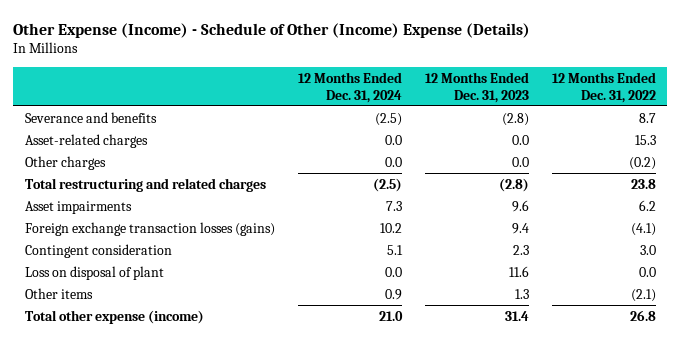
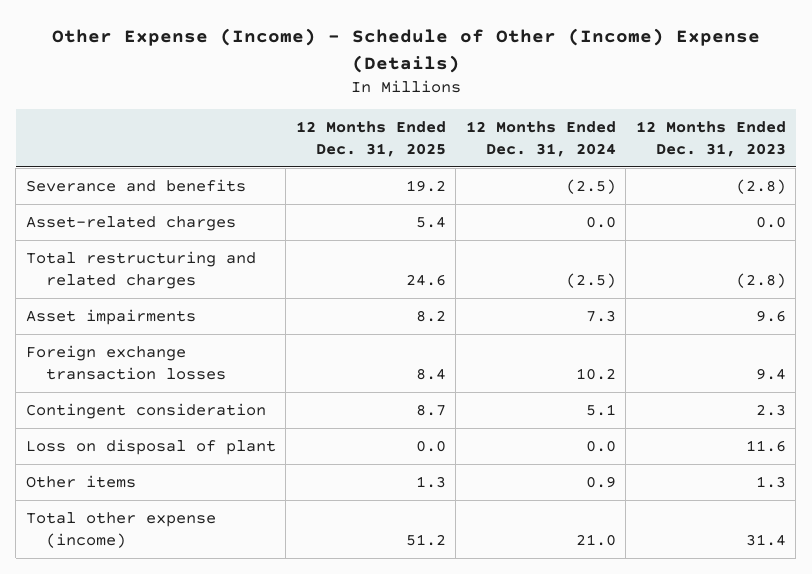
[551,72,656,103] 12 Months Ended Dec. 31, 2022 -> none
none -> [295,121,446,157] 12 Months Ended Dec. 31, 2025
[24,155,106,170] Other charges -> none
[24,221,275,236] Foreign exchange transaction losses (gains) -> [25,344,226,380] Foreign exchange transaction losses

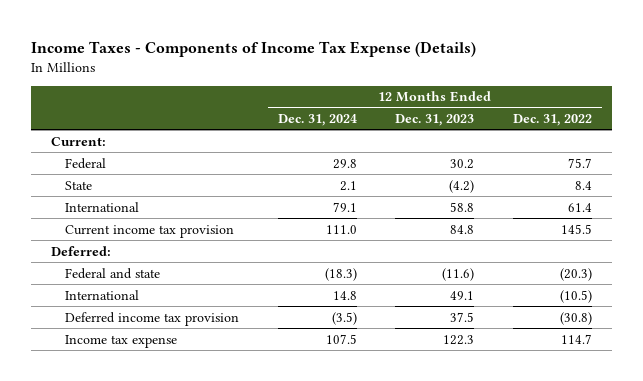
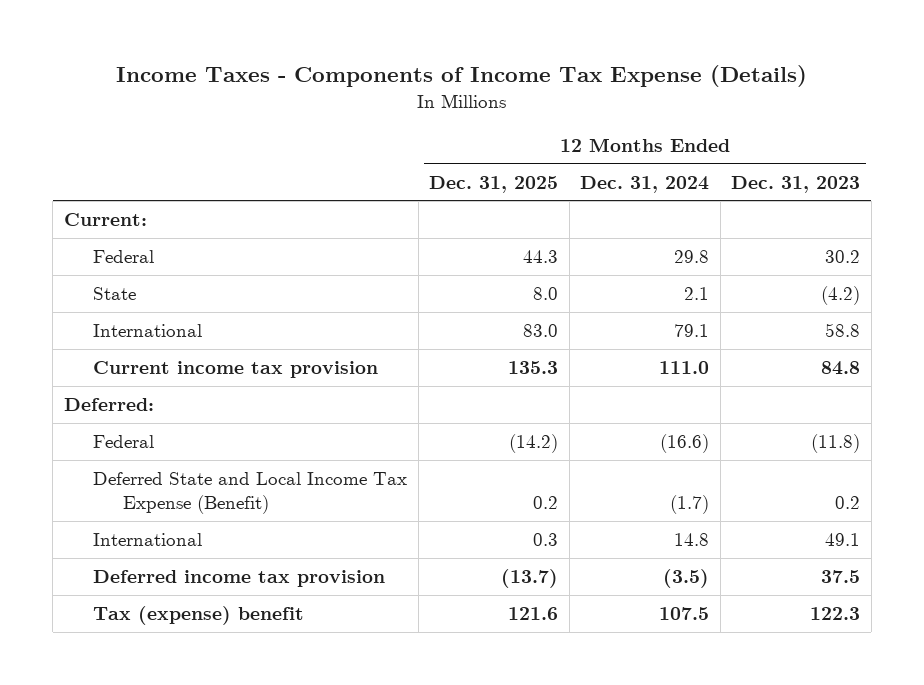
[513,113,593,126] Dec. 31, 2022 -> none
none -> [429,175,559,193] Dec. 31, 2025
[64,267,160,279] Federal and state -> none
none -> [93,434,155,448] Federal
none -> [93,471,408,515] Deferred State and Local Income Tax Expense (Benefit)
[64,334,177,348] Income tax expense -> [93,605,305,625] Tax (expense) benefit

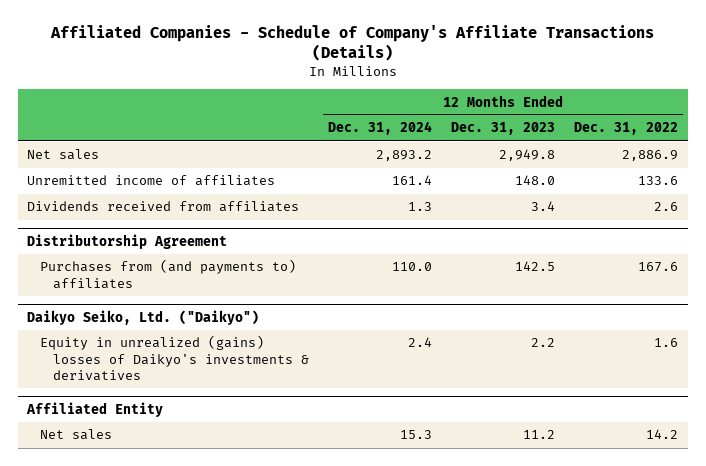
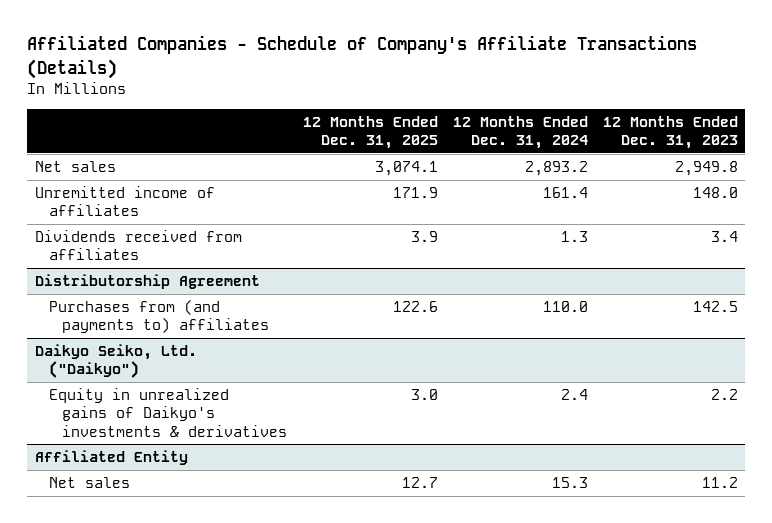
[574,122,679,136] Dec. 31, 2022 -> none
none -> [302,115,438,149] 12 Months Ended Dec. 31, 2025
[40,335,310,382] Equity in unrealized (gains) losses of Daikyo's investments & derivatives -> [48,388,288,437] Equity in unrealized gains of Daikyo's investments & derivatives

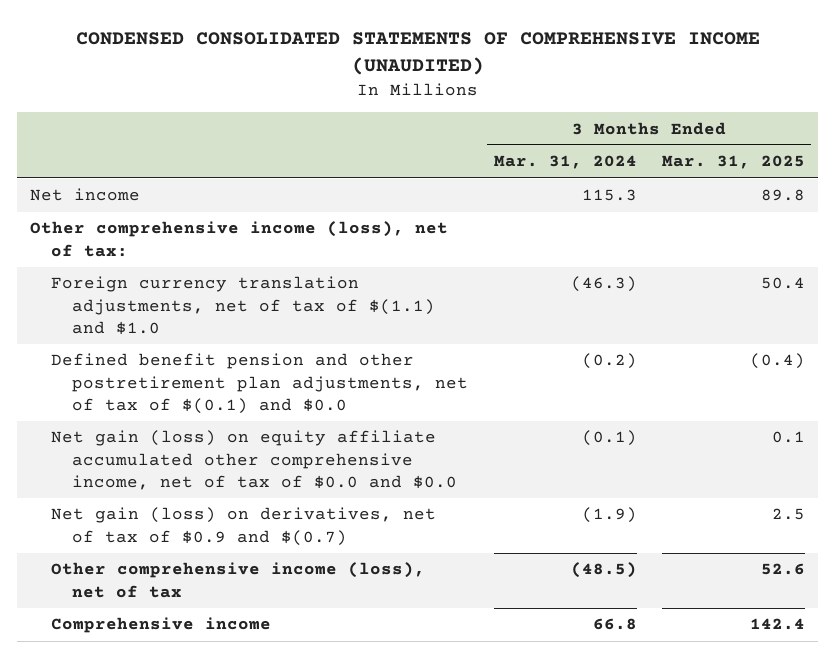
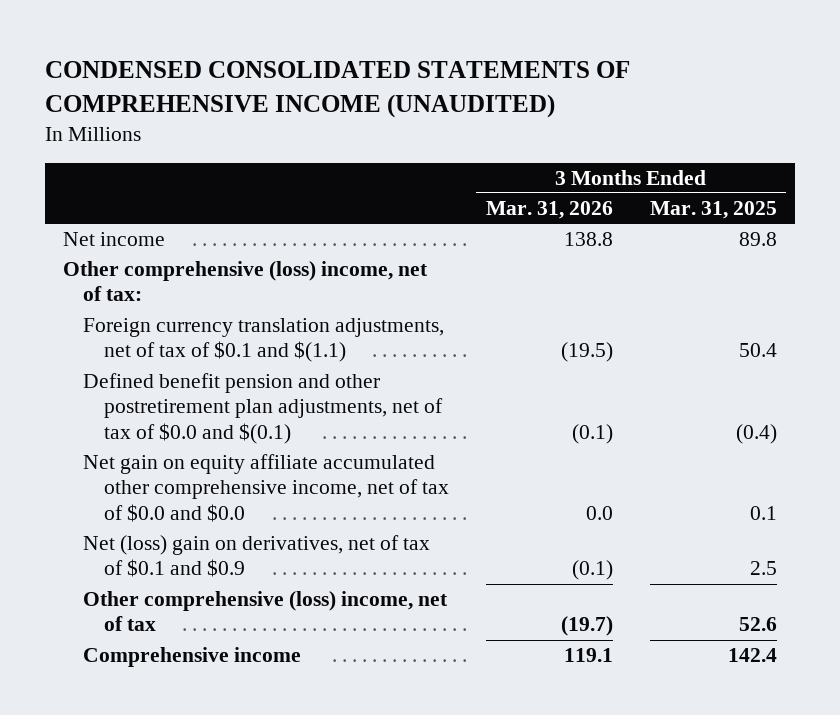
[493,155,637,170] Mar. 31, 2024 -> none
none -> [485,201,613,220] Mar. 31, 2026
[29,221,448,257] Other comprehensive income (loss), net of tax: -> [63,261,429,302] Other comprehensive (loss) income, net of tax:
[51,276,436,336] Foreign currency translation adjustments, net of tax of $(1.1) and $1.0 -> [83,318,445,363] Foreign currency translation adjustments, net of tax of $0.1 and $(1.1)
[51,353,469,415] Defined benefit pension and other postretirement plan adjustments, net of tax of $(0.1) and $0.0 -> [83,373,443,444] Defined benefit pension and other postretirement plan adjustments, net of tax of $0.0 and $(0.1)
[51,430,458,491] Net gain (loss) on equity affiliate accumulated other comprehensive income, net of tax of $0.0 and $0.0 -> [83,454,449,522] Net gain on equity affiliate accumulated other comprehensive income, net of tax of $0.0 and $0.0
[51,507,437,546] Net gain (loss) on derivatives, net of tax of $0.9 and $(0.7) -> [83,535,431,578] Net (loss) gain on derivatives, net of tax of $0.1 and $0.9
[51,562,426,598] Other comprehensive income (loss), net of tax -> [83,591,449,632] Other comprehensive (loss) income, net of tax

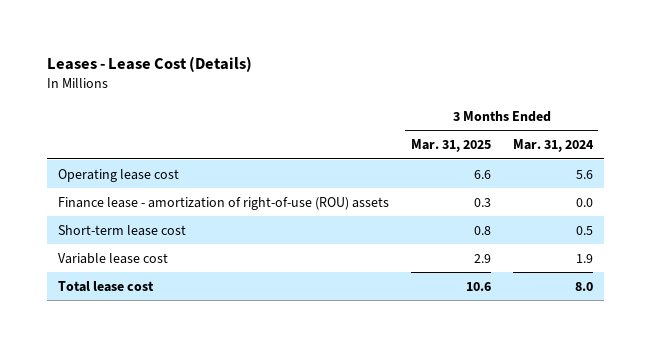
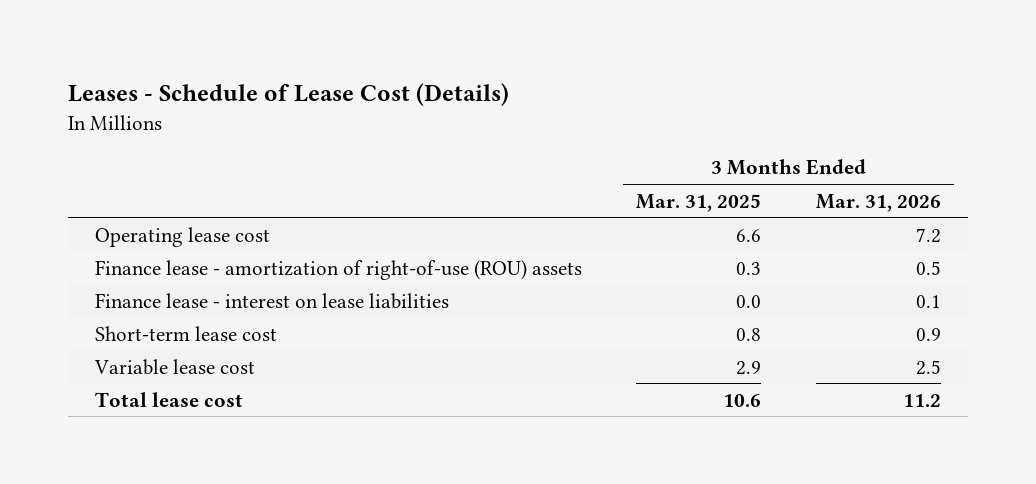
[47,55,253,72] Leases - Lease Cost (Details) -> [68,83,510,107] Leases - Schedule of Lease Cost (Details)
[512,139,594,153] Mar. 31, 2024 -> none
none -> [815,193,941,212] Mar. 31, 2026
none -> [95,292,450,309] Finance lease - interest on lease liabilities

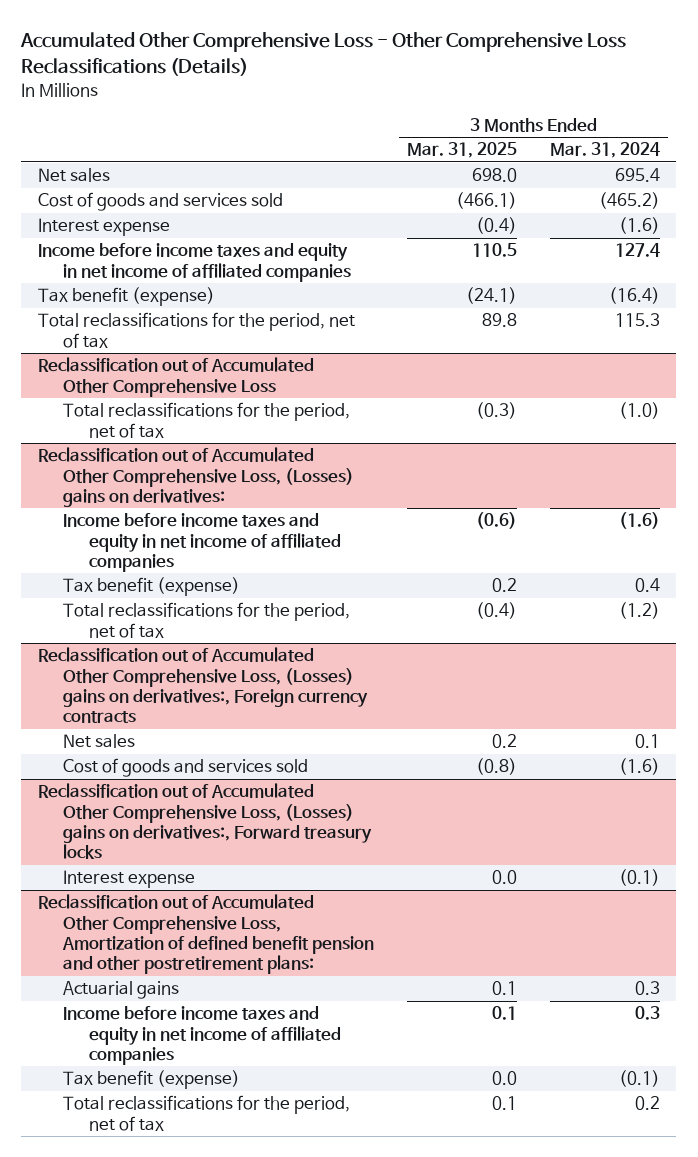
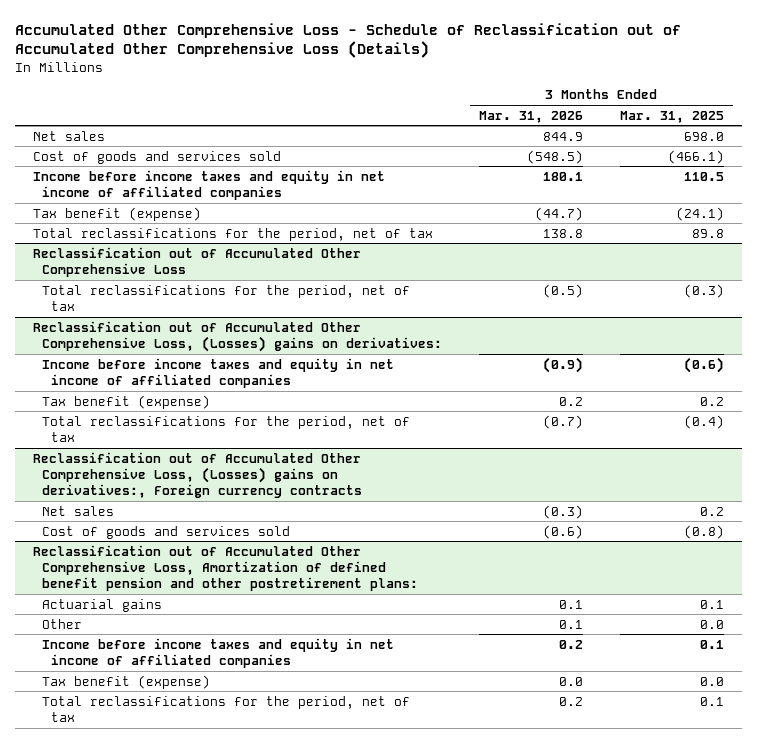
[20,32,627,77] Accumulated Other Comprehensive Loss - Other Comprehensive Loss Reclassifications (Details) -> [14,22,681,59] Accumulated Other Comprehensive Loss - Schedule of Reclassification out of Accumulated Other Comprehensive Loss (Details)
[550,142,661,159] Mar. 31, 2024 -> none
none -> [479,110,584,123] Mar. 31, 2026
[37,218,170,237] Interest expense -> none
[37,783,373,860] Reclassification out of Accumulated Other Comprehensive Loss, (Losses) gains on derivatives:, Forward treasury locks -> none
[63,870,196,889] Interest expense -> none
none -> [42,618,83,629] Other

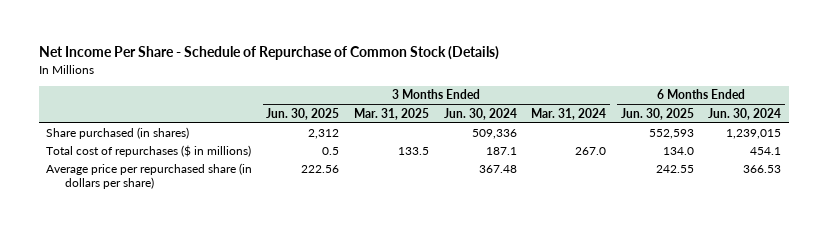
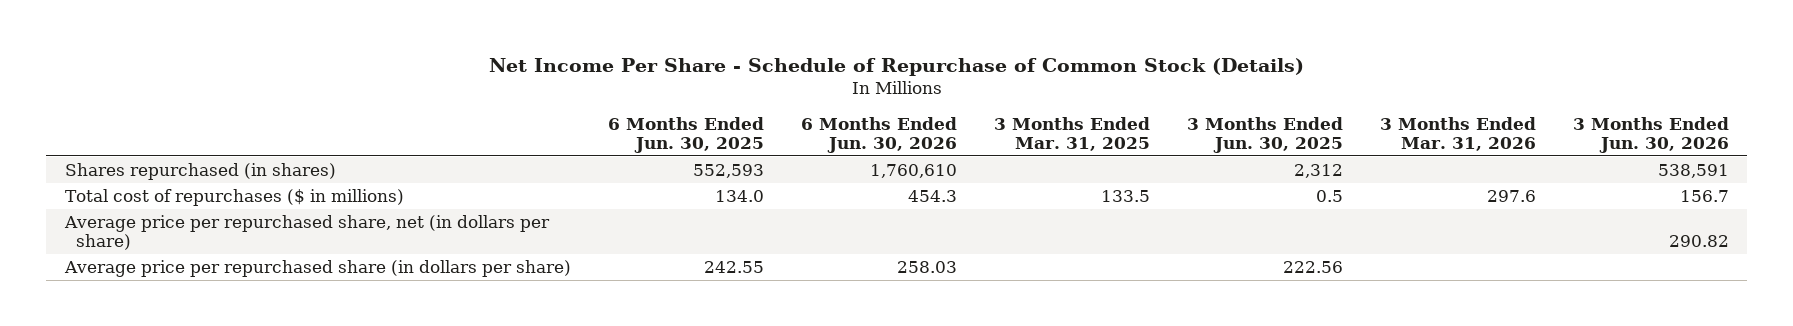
[443,107,517,120] Jun. 30, 2024 -> none
[531,107,607,120] Mar. 31, 2024 -> none
[708,107,782,120] Jun. 30, 2024 -> none
none -> [800,116,957,154] 6 Months Ended Jun. 30, 2026
none -> [1379,116,1536,152] 3 Months Ended Mar. 31, 2026
none -> [1572,116,1729,154] 3 Months Ended Jun. 30, 2026
[45,126,189,139] Share purchased (in shares) -> [64,162,336,180] Shares repurchased (in shares)
none -> [63,214,550,251] Average price per repurchased share, net (in dollars per share)

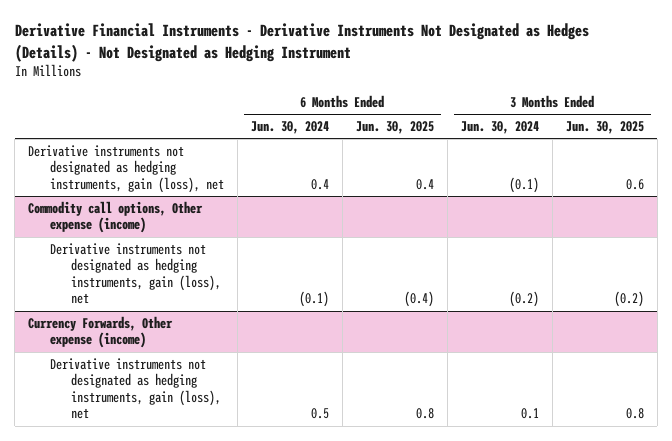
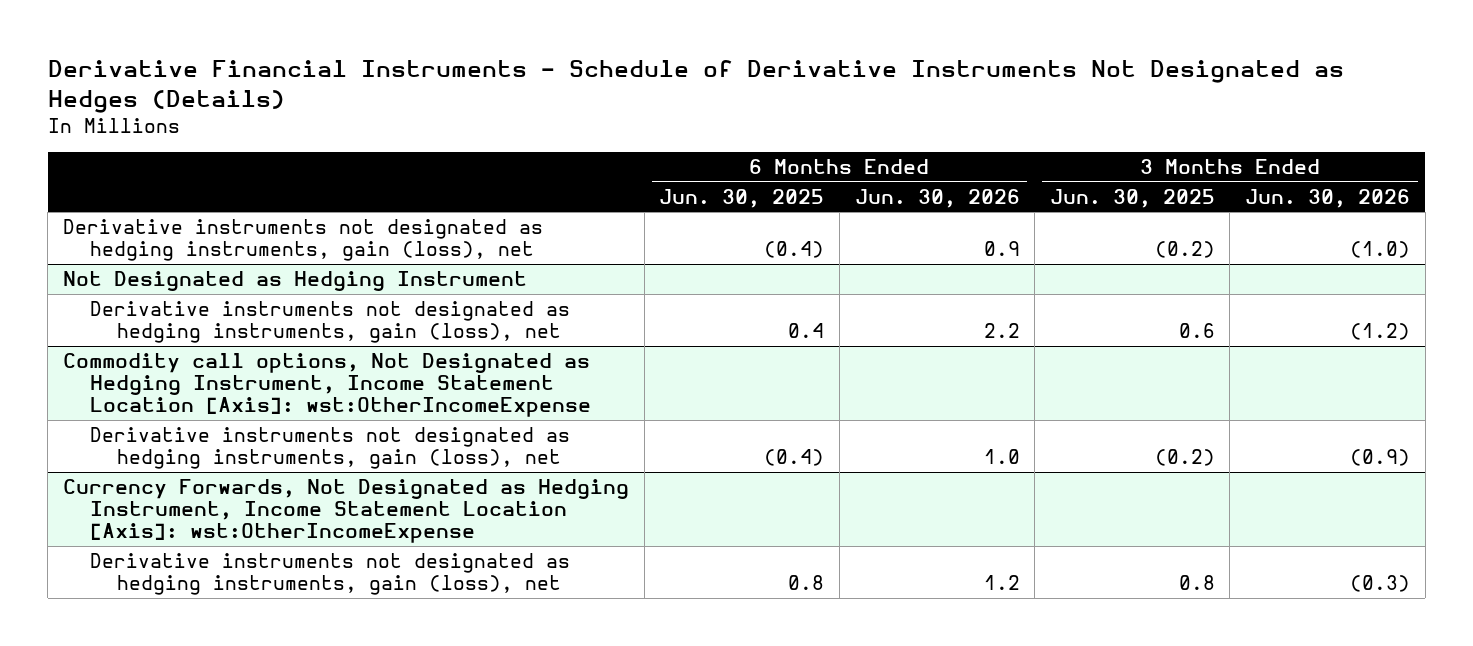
[14,23,589,62] Derivative Financial Instruments - Derivative Instruments Not Designated as Hedges (Details) - Not Designated as Hedging Instrument -> [47,60,1344,114] Derivative Financial Instruments - Schedule of Derivative Instruments Not Designated as Hedges (Details)
[250,120,329,134] Jun. 30, 2024 -> none
[460,120,539,134] Jun. 30, 2024 -> none
none -> [854,188,1020,208] Jun. 30, 2026
none -> [1245,188,1411,208] Jun. 30, 2026
none -> [62,219,543,262] Derivative instruments not designated as hedging instruments, gain (loss), net
none -> [62,271,527,292] Not Designated as Hedging Instrument
[28,200,204,234] Commodity call options, Other expense (income) -> none
none -> [62,353,591,418] Commodity call options, Not Designated as Hedging Instrument, Income Statement Location [Axis]: wst:OtherIncomeExpense
[28,315,174,349] Currency Forwards, Other expense (income) -> none
none -> [62,479,629,544] Currency Forwards, Not Designated as Hedging Instrument, Income Statement Location [Axis]: wst:OtherIncomeExpense

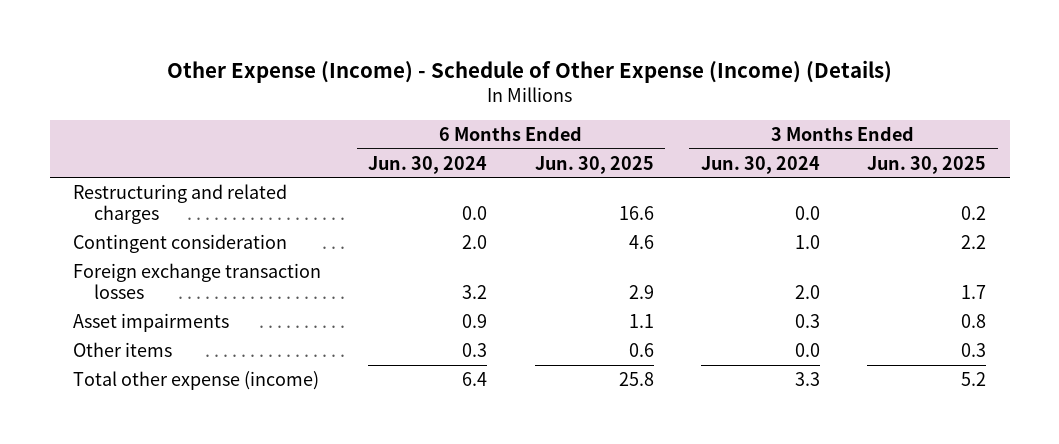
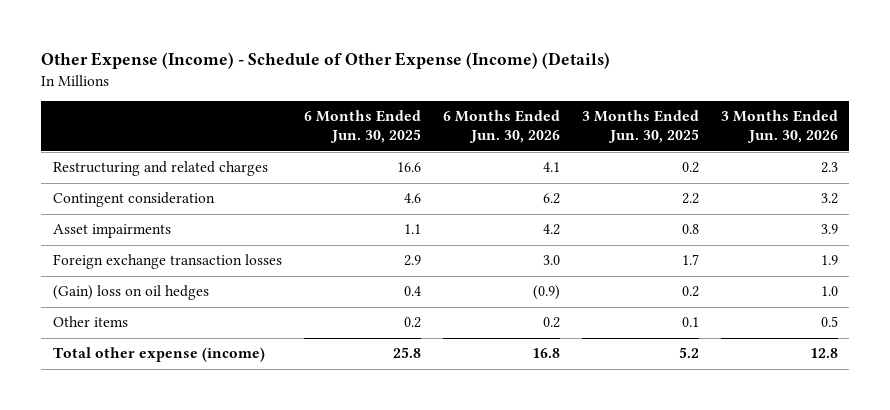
[368,155,488,174] Jun. 30, 2024 -> none
[700,155,820,174] Jun. 30, 2024 -> none
none -> [442,110,560,144] 6 Months Ended Jun. 30, 2026
none -> [720,110,838,144] 3 Months Ended Jun. 30, 2026
[73,262,322,300] Foreign exchange transaction losses -> [52,254,282,270] Foreign exchange transaction losses
none -> [52,285,209,301] (Gain) loss on oil hedges
[628,342,654,357] 0.6 -> [403,317,421,329] 0.2
[960,342,986,357] 0.3 -> [681,317,699,328] 0.1

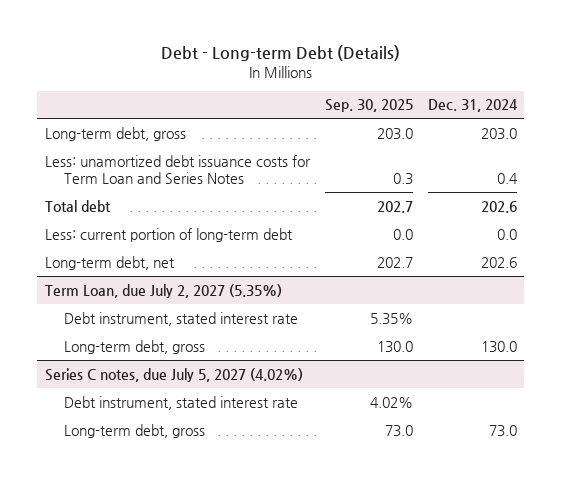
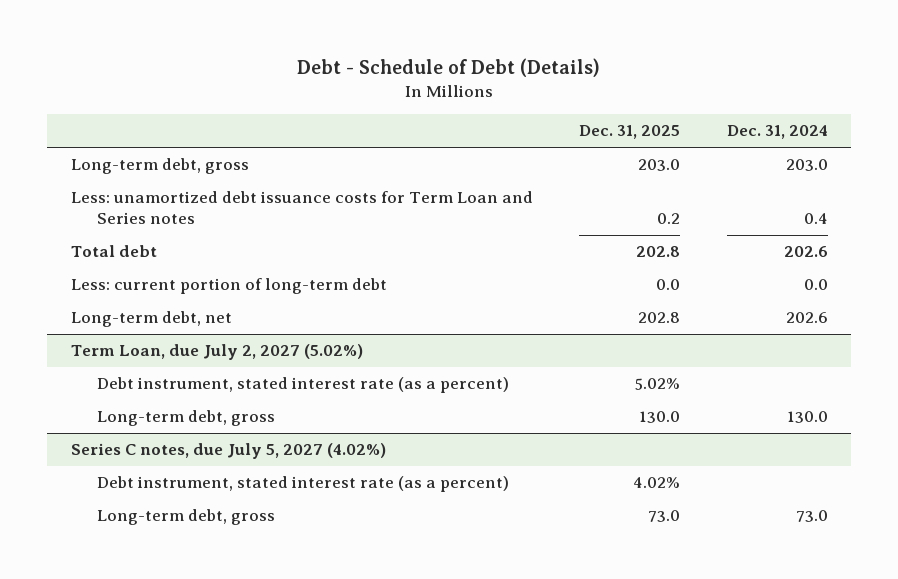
[160,45,400,62] Debt - Long-term Debt (Details) -> [297,57,601,77] Debt - Schedule of Debt (Details)
[324,99,413,113] Sep. 30, 2025 -> none
none -> [579,125,681,140] Dec. 31, 2025
[44,154,311,185] Less: unamortized debt issuance costs for Term Loan and Series Notes -> [70,191,533,225] Less: unamortized debt issuance costs for Term Loan and Series notes
[44,283,282,298] Term Loan, due July 2, 2027 (5.35%) -> [70,344,363,361] Term Loan, due July 2, 2027 (5.02%)
[63,311,298,326] Debt instrument, stated interest rate -> [97,377,510,394] Debt instrument, stated interest rate (as a percent)
[63,395,298,410] Debt instrument, stated interest rate -> [97,476,510,493] Debt instrument, stated interest rate (as a percent)

